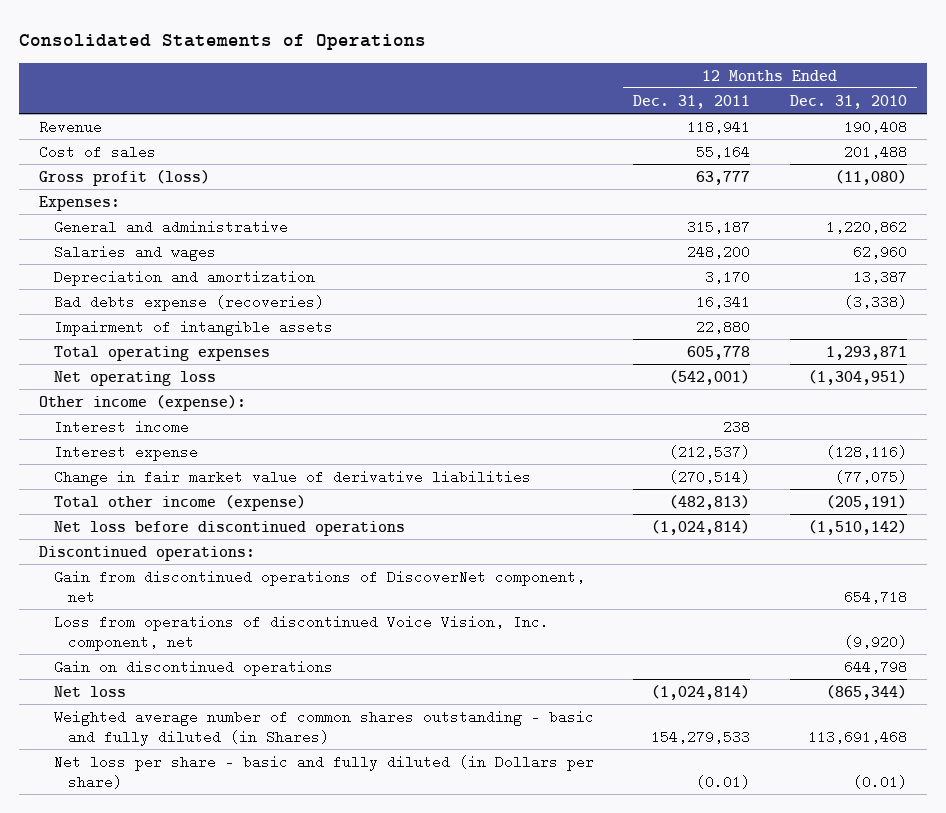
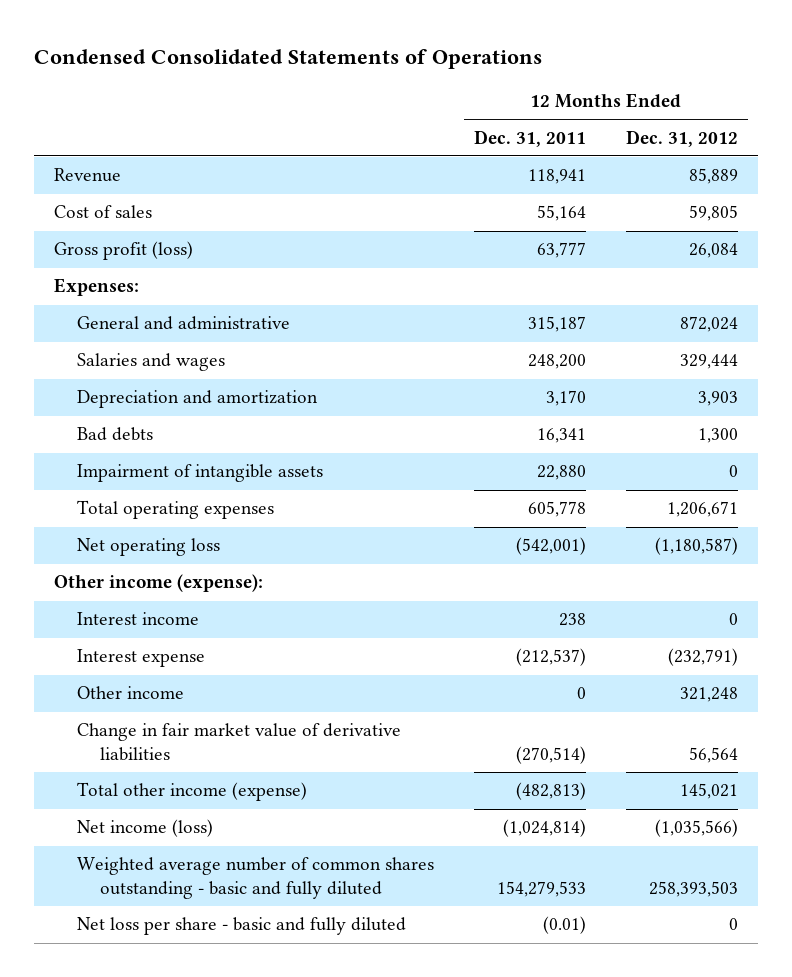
[19,33,427,50] Consolidated Statements of Operations -> [33,48,542,69] Condensed Consolidated Statements of Operations
[790,94,908,109] Dec. 31, 2010 -> none
none -> [626,129,739,147] Dec. 31, 2012
[53,294,324,311] Bad debts expense (recoveries) -> [77,427,154,442] Bad debts
none -> [77,686,185,700] Other income
[53,520,405,536] Net loss before discontinued operations -> none
[38,545,255,561] Discontinued operations: -> none
[53,569,585,605] Gain from discontinued operations of DiscoverNet component, net -> none
[53,614,549,652] Loss from operations of discontinued Voice Vision, Inc. component, net -> none
[53,659,333,676] Gain on discontinued operations -> none
[53,685,126,697] Net loss -> [77,819,214,838] Net income (loss)
[53,709,594,747] Weighted average number of common shares outstanding - basic and fully diluted (in Shares) -> [77,857,435,899] Weighted average number of common shares outstanding - basic and fully diluted
[53,754,594,790] Net loss per share - basic and fully diluted (in Dollars per share) -> [77,917,407,936] Net loss per share - basic and fully diluted

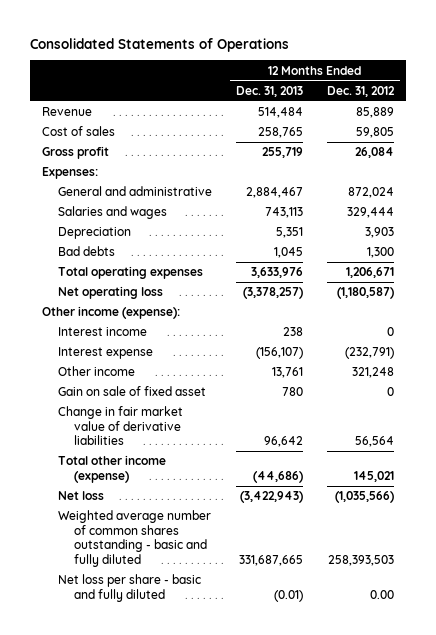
[33,48,542,69] Condensed Consolidated Statements of Operations -> [30,37,290,52] Consolidated Statements of Operations
[474,129,587,147] Dec. 31, 2011 -> none
none -> [235,85,303,97] Dec. 31, 2013
[53,241,193,261] Gross profit (loss) -> [42,146,110,160] Gross profit
[77,390,319,409] Depreciation and amortization -> [57,227,131,240] Depreciation
[77,464,324,483] Impairment of intangible assets -> none
none -> [57,386,206,397] Gain on sale of fixed asset
[77,819,214,838] Net income (loss) -> [57,491,104,501] Net loss
[729,918,739,931] 0 -> [369,589,394,599] 0.00

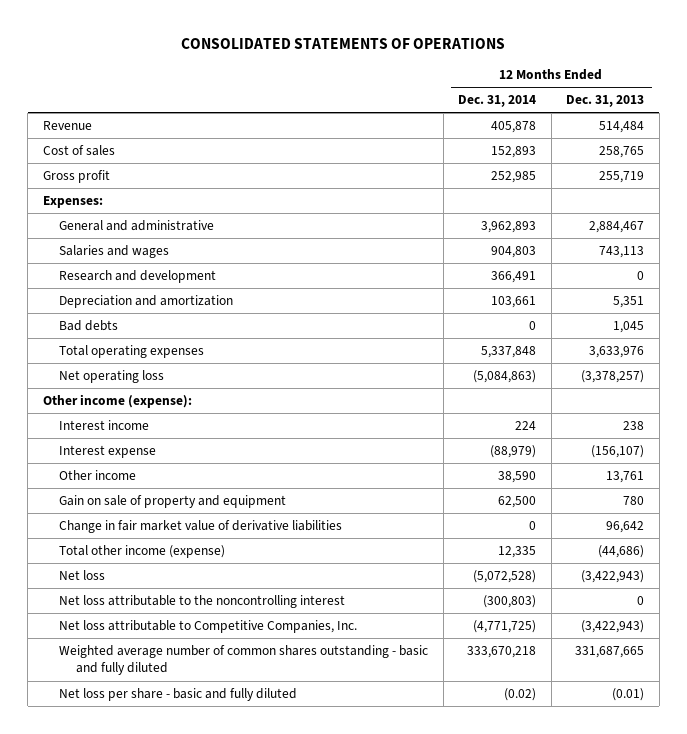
[30,37,290,52] Consolidated Statements of Operations -> [181,37,506,49] CONSOLIDATED STATEMENTS OF OPERATIONS
[326,85,395,97] Dec. 31, 2012 -> none
none -> [458,95,537,108] Dec. 31, 2014
none -> [59,270,217,284] Research and development
[57,227,131,240] Depreciation -> [59,295,234,309] Depreciation and amortization
[57,386,206,397] Gain on sale of fixed asset -> [59,495,287,509] Gain on sale of property and equipment
none -> [59,595,346,609] Net loss attributable to the noncontrolling interest
none -> [59,620,358,634] Net loss attributable to Competitive Companies, Inc.

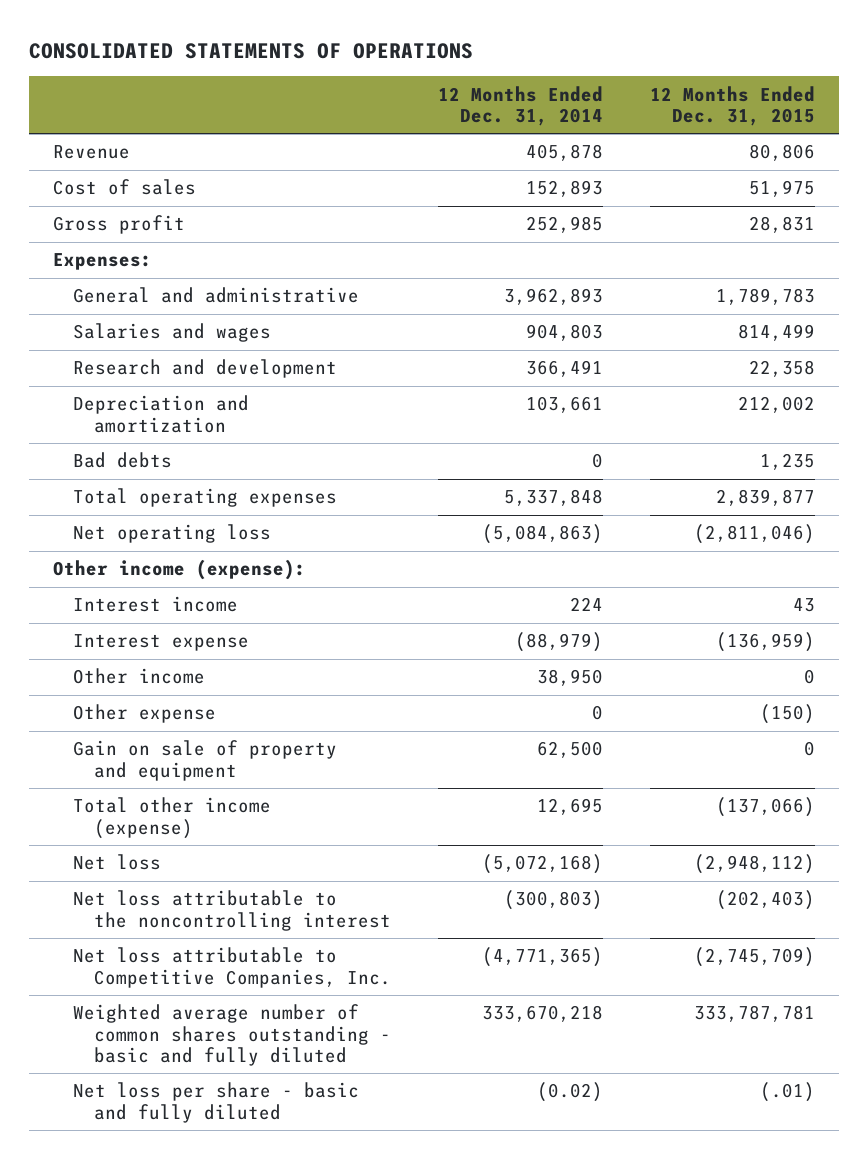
[566,95,645,108] Dec. 31, 2013 -> none
none -> [650,85,816,127] 12 Months Ended Dec. 31, 2015
[498,471,537,484] 38,590 -> [536,669,603,687] 38,950
none -> [73,704,217,724] Other expense
[59,520,343,534] Change in fair market value of derivative liabilities -> none
[498,546,537,559] 12,335 -> [536,798,603,816] 12,695
[473,570,537,584] (5,072,528) -> [481,854,603,875] (5,072,168)
[473,620,537,634] (4,771,725) -> [481,947,603,968] (4,771,365)

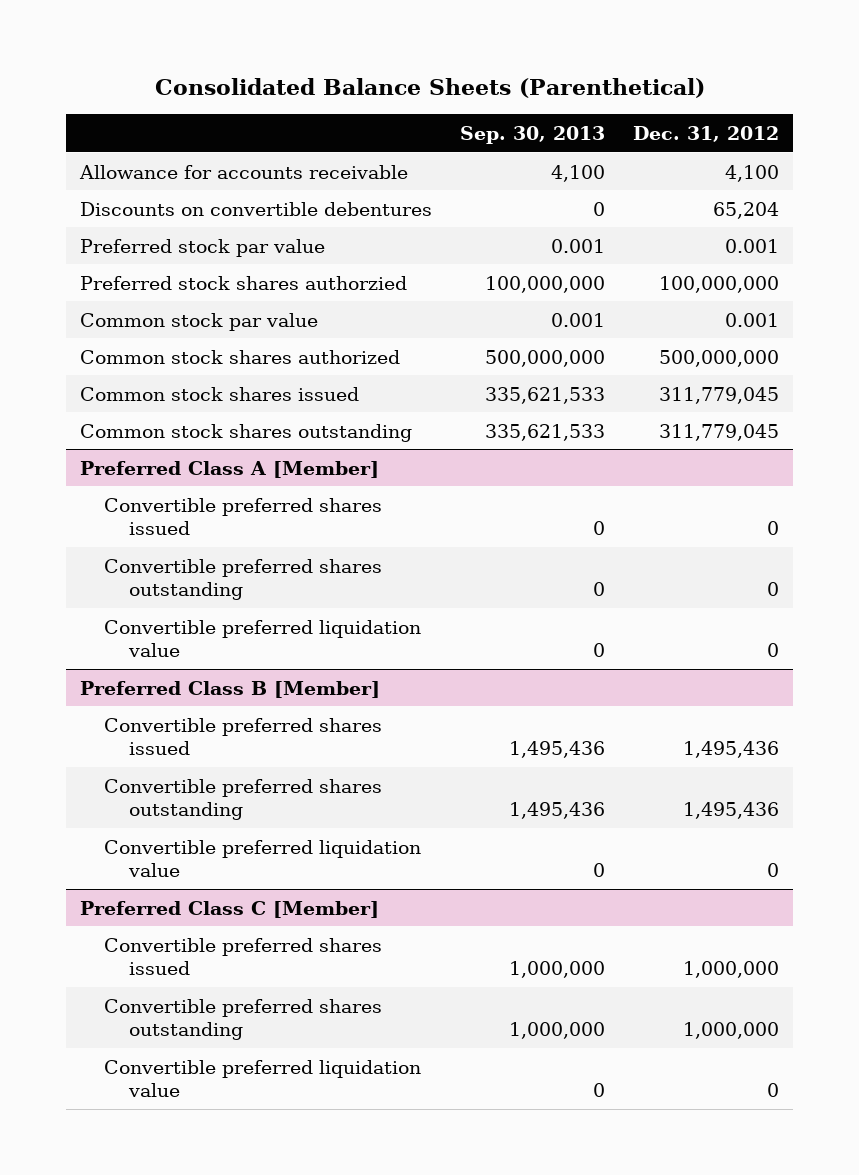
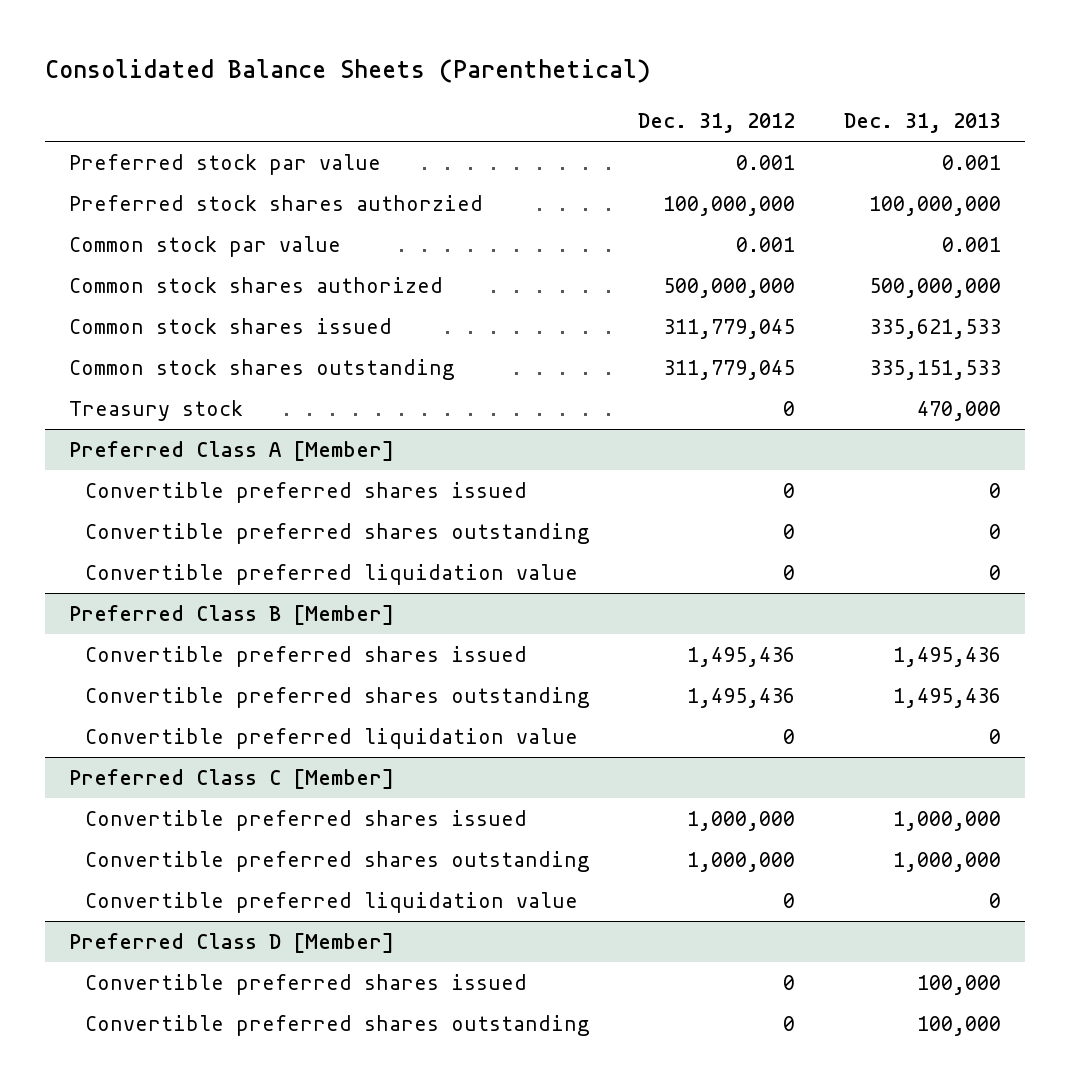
[460,126,606,145] Sep. 30, 2013 -> none
none -> [843,113,1001,134] Dec. 31, 2013
[78,164,408,179] Allowance for accounts receivable -> none
[79,201,432,216] Discounts on convertible debentures -> none
none -> [69,400,244,422] Treasury stock
none -> [69,933,395,954] Preferred Class D [Member]
none -> [84,974,527,996] Convertible preferred shares issued
none -> [84,1015,590,1037] Convertible preferred shares outstanding

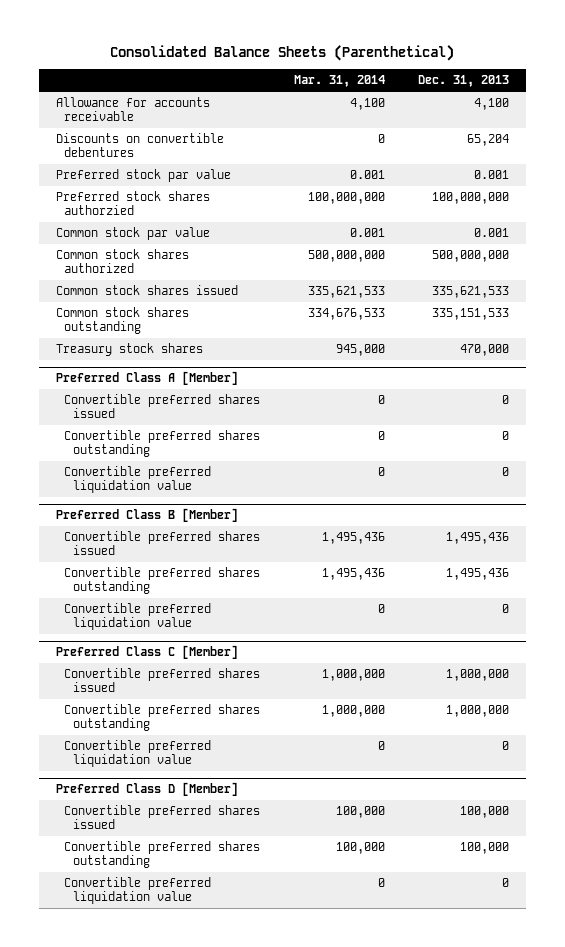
[638,113,796,134] Dec. 31, 2012 -> none
none -> [293,75,385,88] Mar. 31, 2014
none -> [55,96,210,122] Allowance for accounts receivable
none -> [55,132,224,158] Discounts on convertible debentures
[69,400,244,422] Treasury stock -> [55,342,203,356] Treasury stock shares
none -> [64,876,212,905] Convertible preferred liquidation value

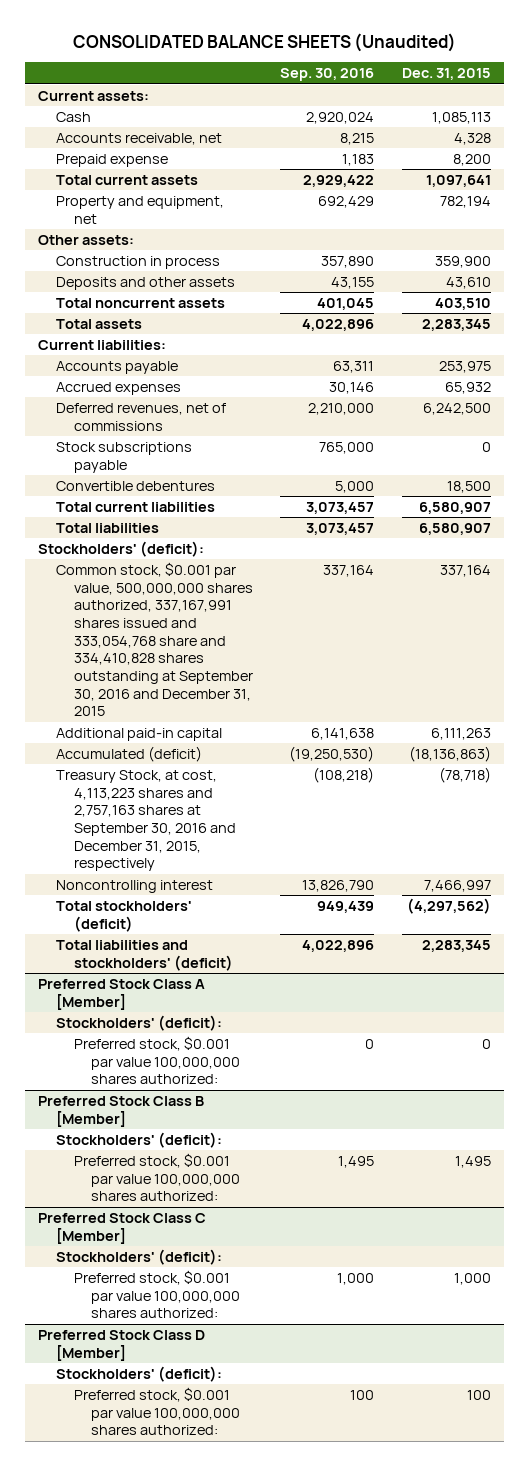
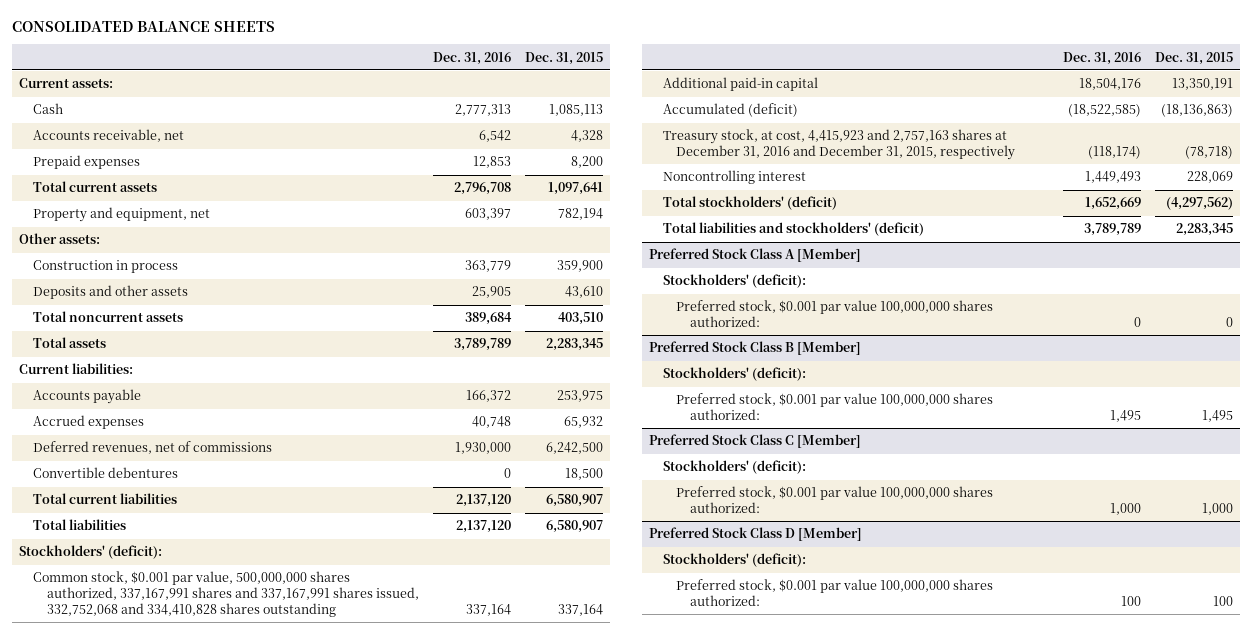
[72,32,456,52] CONSOLIDATED BALANCE SHEETS (Unaudited) -> [11,20,275,32] CONSOLIDATED BALANCE SHEETS
[280,68,375,82] Sep. 30, 2016 -> none
none -> [432,51,511,65] Dec. 31, 2016
[56,154,169,168] Prepaid expense -> [32,155,140,170] Prepaid expenses
[56,442,193,473] Stock subscriptions payable -> none
[56,562,253,717] Common stock, $0.001 par value, 500,000,000 shares authorized, 337,167,991 shares issued and 333,054,768 share and 334,410,828 shares outstanding at September 30, 2016 and December 31, 2015 -> [32,571,419,617] Common stock, $0.001 par value, 500,000,000 shares authorized, 337,167,991 shares and 337,167,991 shares issued, 332,752,068 and 334,410,828 shares outstanding
[430,728,491,741] 6,111,263 -> [1171,78,1233,91] 13,350,191
[56,770,236,872] Treasury Stock, at cost, 4,113,223 shares and 2,757,163 shares at September 30, 2016 and December 31, 2015, respectively -> [662,129,1016,161] Treasury stock, at cost, 4,415,923 and 2,757,163 shares at December 31, 2016 and December 31, 2015, respectively
[423,880,491,893] 7,466,997 -> [1186,171,1233,184] 228,069

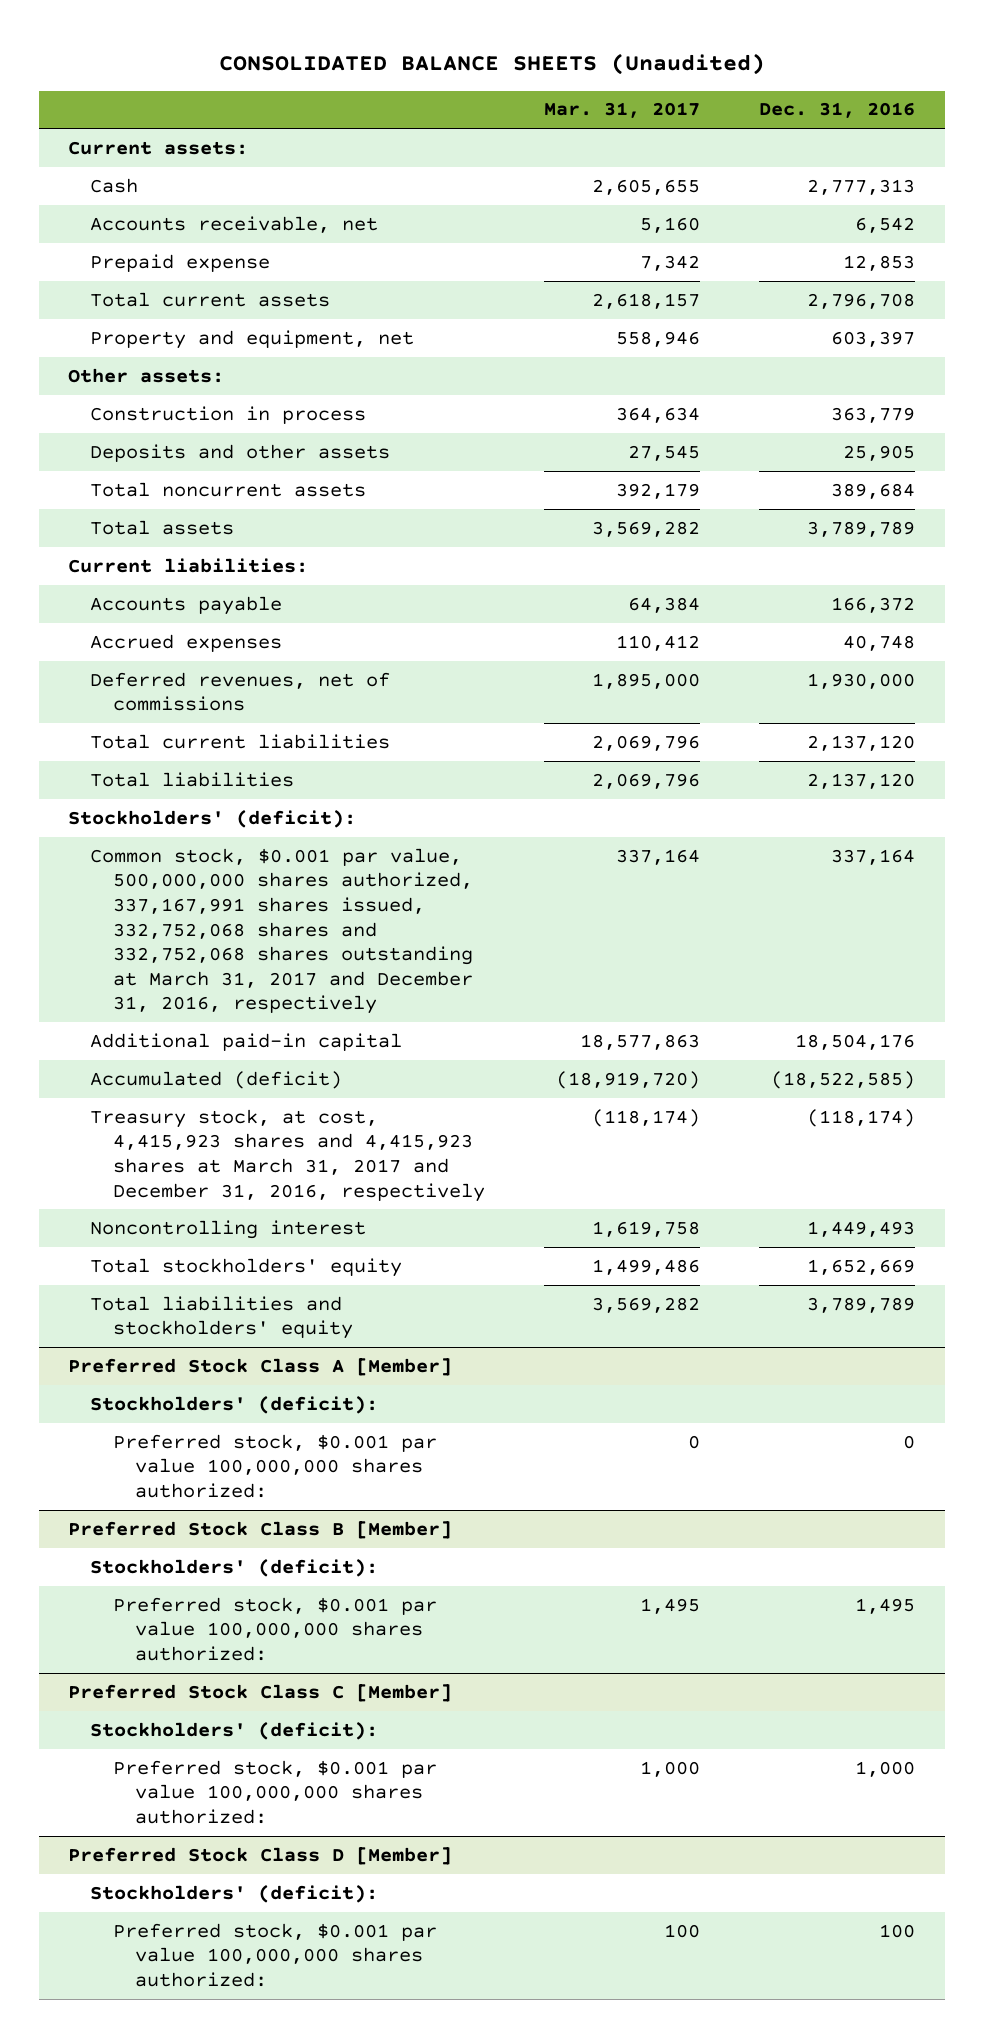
[11,20,275,32] CONSOLIDATED BALANCE SHEETS -> [218,53,765,76] CONSOLIDATED BALANCE SHEETS (Unaudited)
[524,51,603,65] Dec. 31, 2015 -> none
none -> [543,102,700,119] Mar. 31, 2017
[32,155,140,170] Prepaid expenses -> [90,253,271,272] Prepaid expense
[32,467,178,479] Convertible debentures -> none
[32,571,419,617] Common stock, $0.001 par value, 500,000,000 shares authorized, 337,167,991 shares and 337,167,991 shares issued, 332,752,068 and 334,410,828 shares outstanding -> [90,847,473,1015] Common stock, $0.001 par value, 500,000,000 shares authorized, 337,167,991 shares issued, 332,752,068 shares and 332,752,068 shares outstanding at March 31, 2017 and December 31, 2016, respectively
[662,129,1016,161] Treasury stock, at cost, 4,415,923 and 2,757,163 shares at December 31, 2016 and December 31, 2015, respectively -> [90,1108,485,1202] Treasury stock, at cost, 4,415,923 shares and 4,415,923 shares at March 31, 2017 and December 31, 2016, respectively
[662,196,837,211] Total stockholders' (deficit) -> [90,1257,403,1277] Total stockholders' equity
[662,222,924,237] Total liabilities and stockholders' (deficit) -> [90,1295,353,1340] Total liabilities and stockholders' equity

